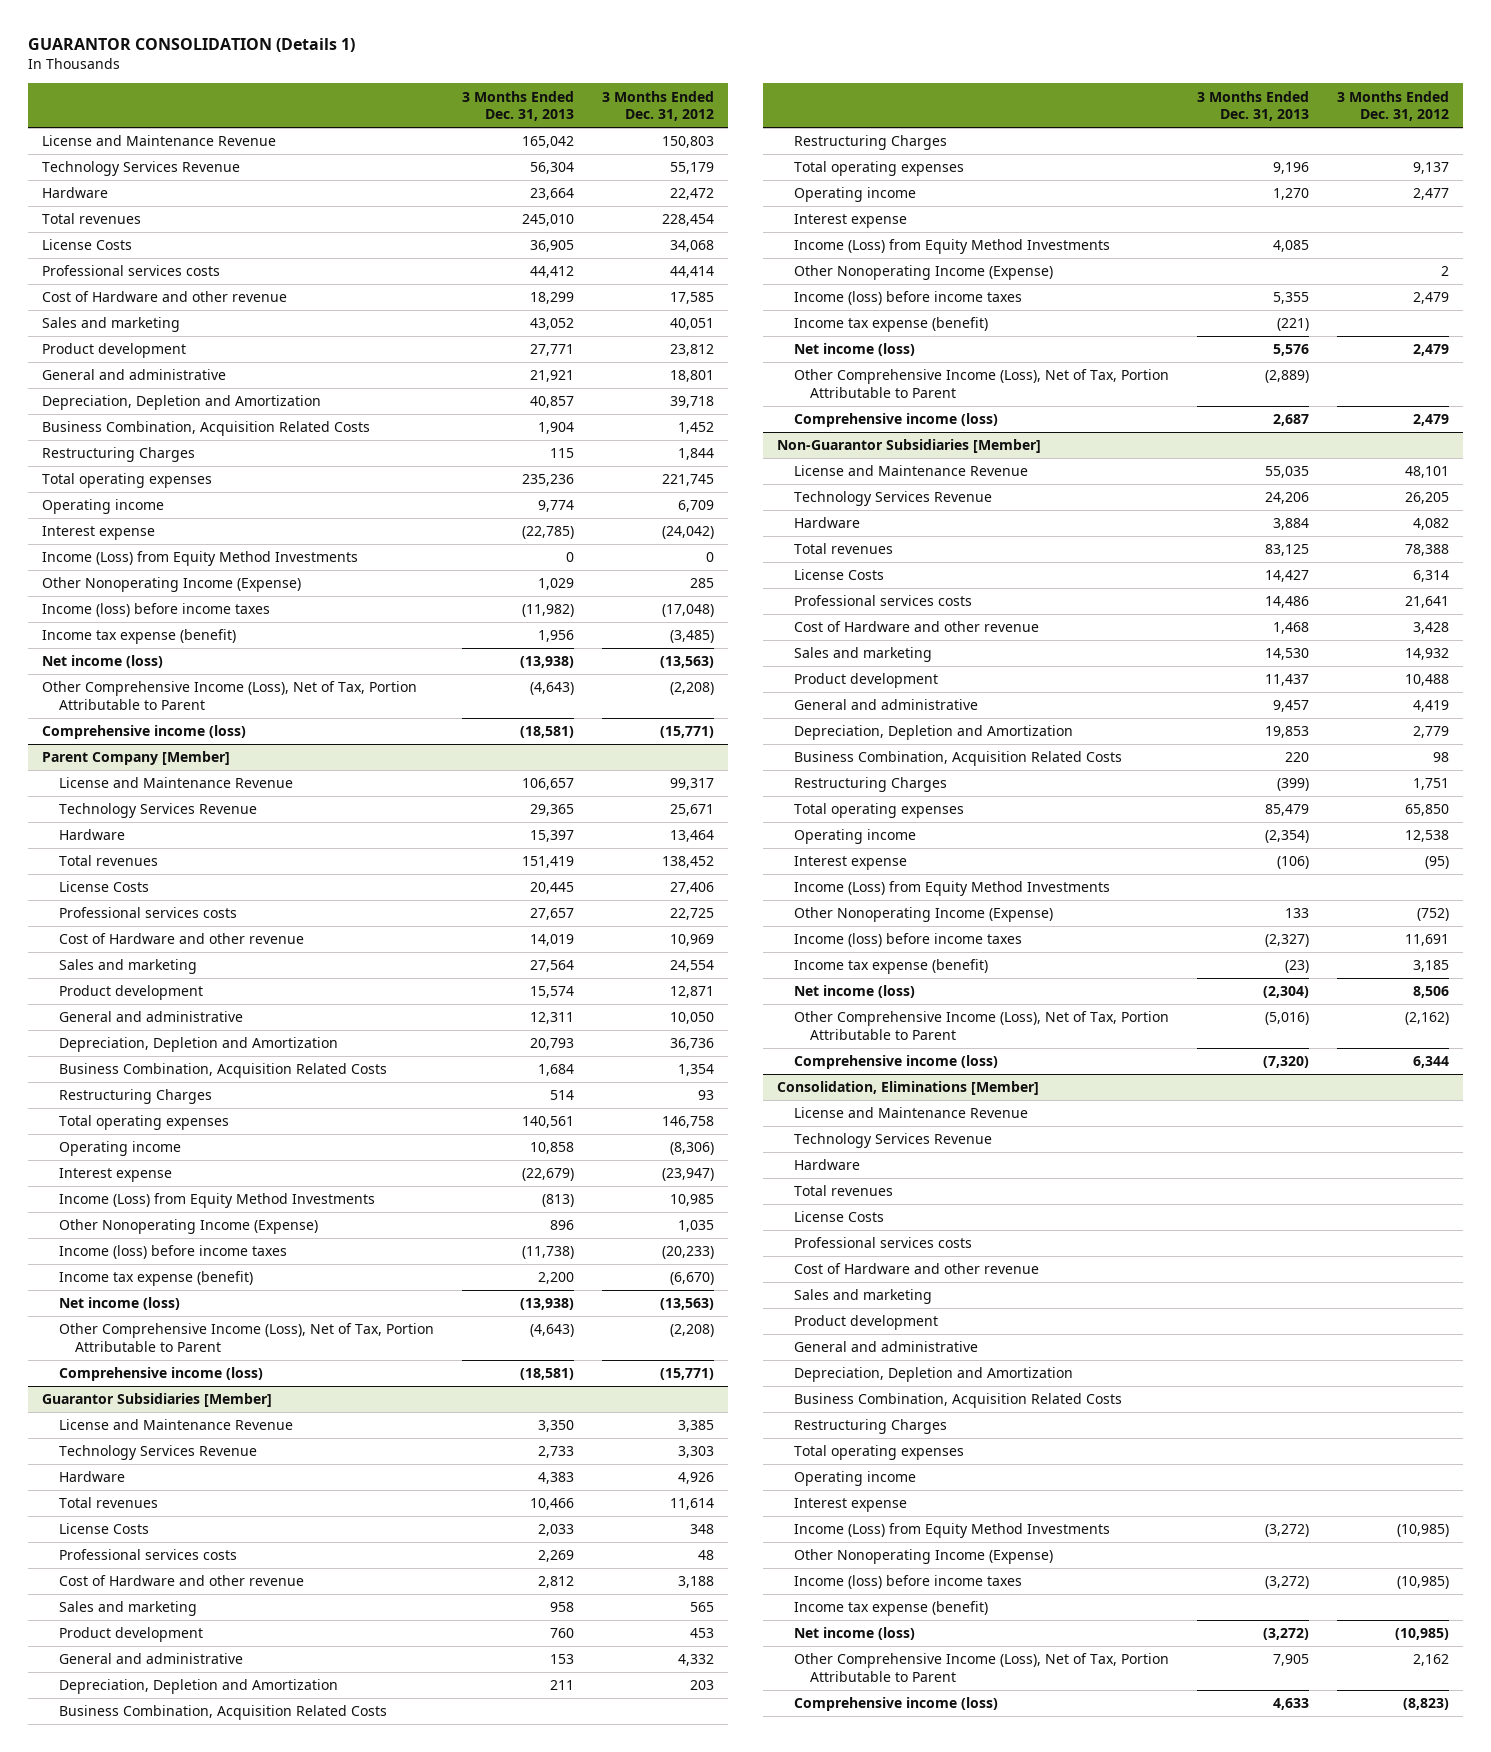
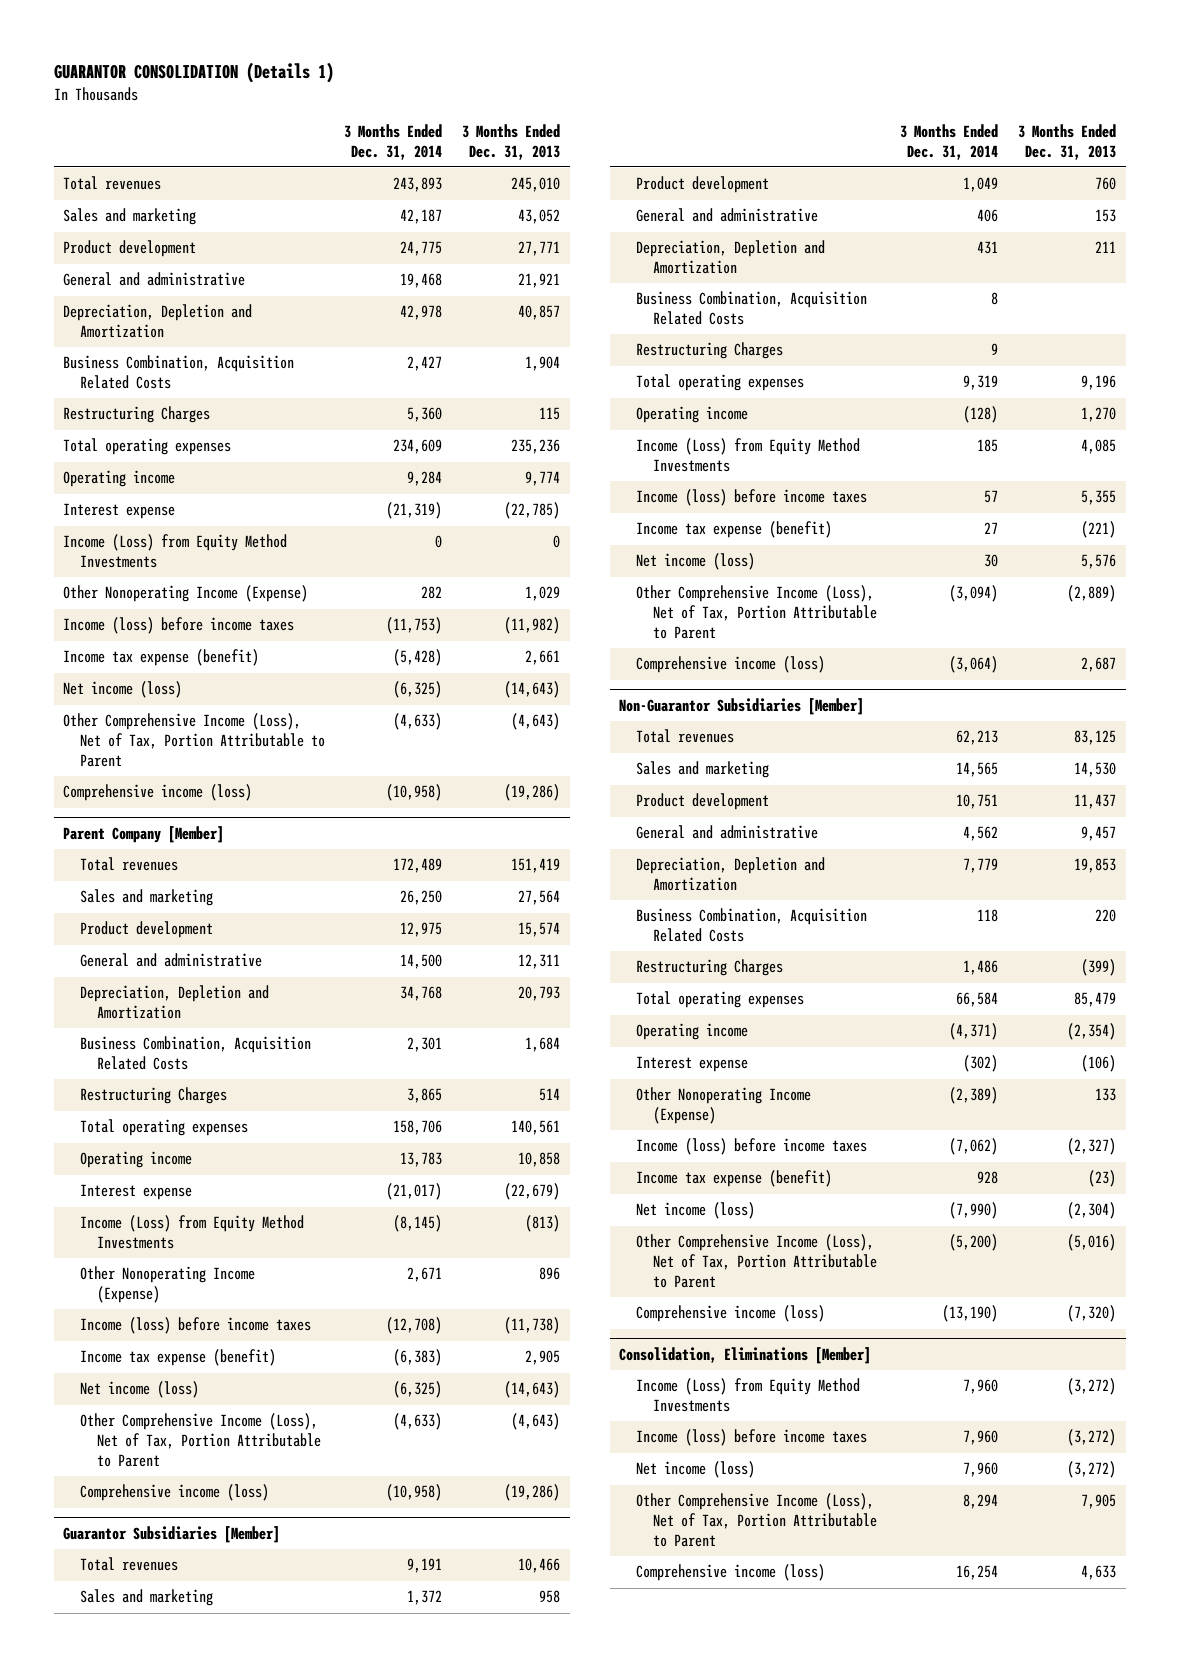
[601,90,714,122] 3 Months Ended Dec. 31, 2012 -> none
none -> [344,123,443,160] 3 Months Ended Dec. 31, 2014
[42,135,277,147] License and Maintenance Revenue -> none
[42,161,241,177] Technology Services Revenue -> none
[42,187,109,199] Hardware -> none
[42,239,133,251] License Costs -> none
[42,265,221,277] Professional services costs -> none
[42,291,288,303] Cost of Hardware and other revenue -> none
[537,630,574,643] 1,956 -> [524,650,560,666] 2,661
[519,656,574,669] (13,938) -> [503,681,560,699] (14,643)
[519,726,574,739] (18,581) -> [503,784,560,802] (19,286)
[58,777,293,789] License and Maintenance Revenue -> none
[58,803,257,819] Technology Services Revenue -> none
[58,829,125,841] Hardware -> none
[58,881,149,893] License Costs -> none
[58,907,237,919] Professional services costs -> none
[58,933,304,945] Cost of Hardware and other revenue -> none
[537,1272,574,1285] 2,200 -> [524,1350,560,1366] 2,905
[519,1298,574,1311] (13,938) -> [503,1381,560,1399] (14,643)
[519,1368,574,1381] (18,581) -> [503,1484,560,1502] (19,286)
[58,1419,293,1431] License and Maintenance Revenue -> none
[58,1445,257,1461] Technology Services Revenue -> none
[58,1471,125,1483] Hardware -> none
[58,1523,149,1535] License Costs -> none
[58,1549,237,1561] Professional services costs -> none
[58,1575,304,1587] Cost of Hardware and other revenue -> none
[793,214,907,229] Interest expense -> none
[793,265,1053,281] Other Nonoperating Income (Expense) -> none
[793,465,1028,477] License and Maintenance Revenue -> none
[793,491,992,507] Technology Services Revenue -> none
[793,517,860,529] Hardware -> none
[793,569,884,581] License Costs -> none
[793,595,972,607] Professional services costs -> none
[793,621,1039,633] Cost of Hardware and other revenue -> none
[793,881,1110,897] Income (Loss) from Equity Method Investments -> none
[793,1107,1028,1119] License and Maintenance Revenue -> none
[793,1133,992,1149] Technology Services Revenue -> none
[793,1159,860,1171] Hardware -> none
[793,1185,893,1197] Total revenues -> none
[793,1211,884,1223] License Costs -> none
[793,1237,972,1249] Professional services costs -> none
[793,1263,1039,1275] Cost of Hardware and other revenue -> none
[793,1289,932,1305] Sales and marketing -> none
[793,1315,938,1331] Product development -> none
[793,1341,978,1353] General and administrative -> none
[793,1367,1073,1383] Depreciation, Depletion and Amortization -> none
[793,1393,1122,1409] Business Combination, Acquisition Related Costs -> none
[793,1419,947,1435] Restructuring Charges -> none
[793,1445,964,1461] Total operating expenses -> none
[793,1471,916,1487] Operating income -> none
[793,1498,907,1513] Interest expense -> none
[793,1549,1053,1565] Other Nonoperating Income (Expense) -> none
[793,1601,988,1617] Income tax expense (benefit) -> none

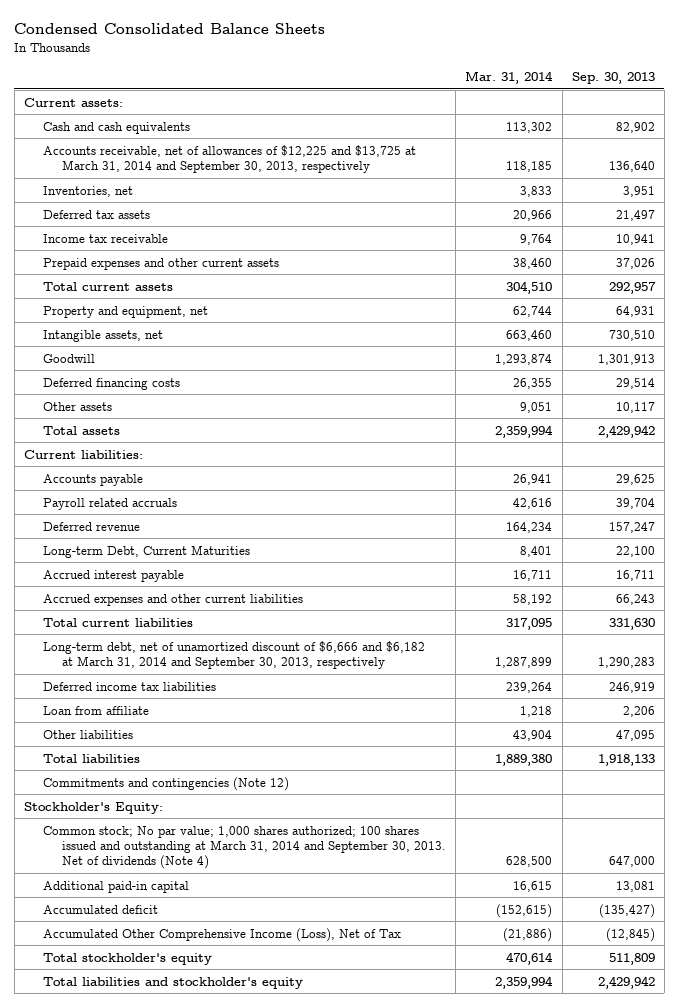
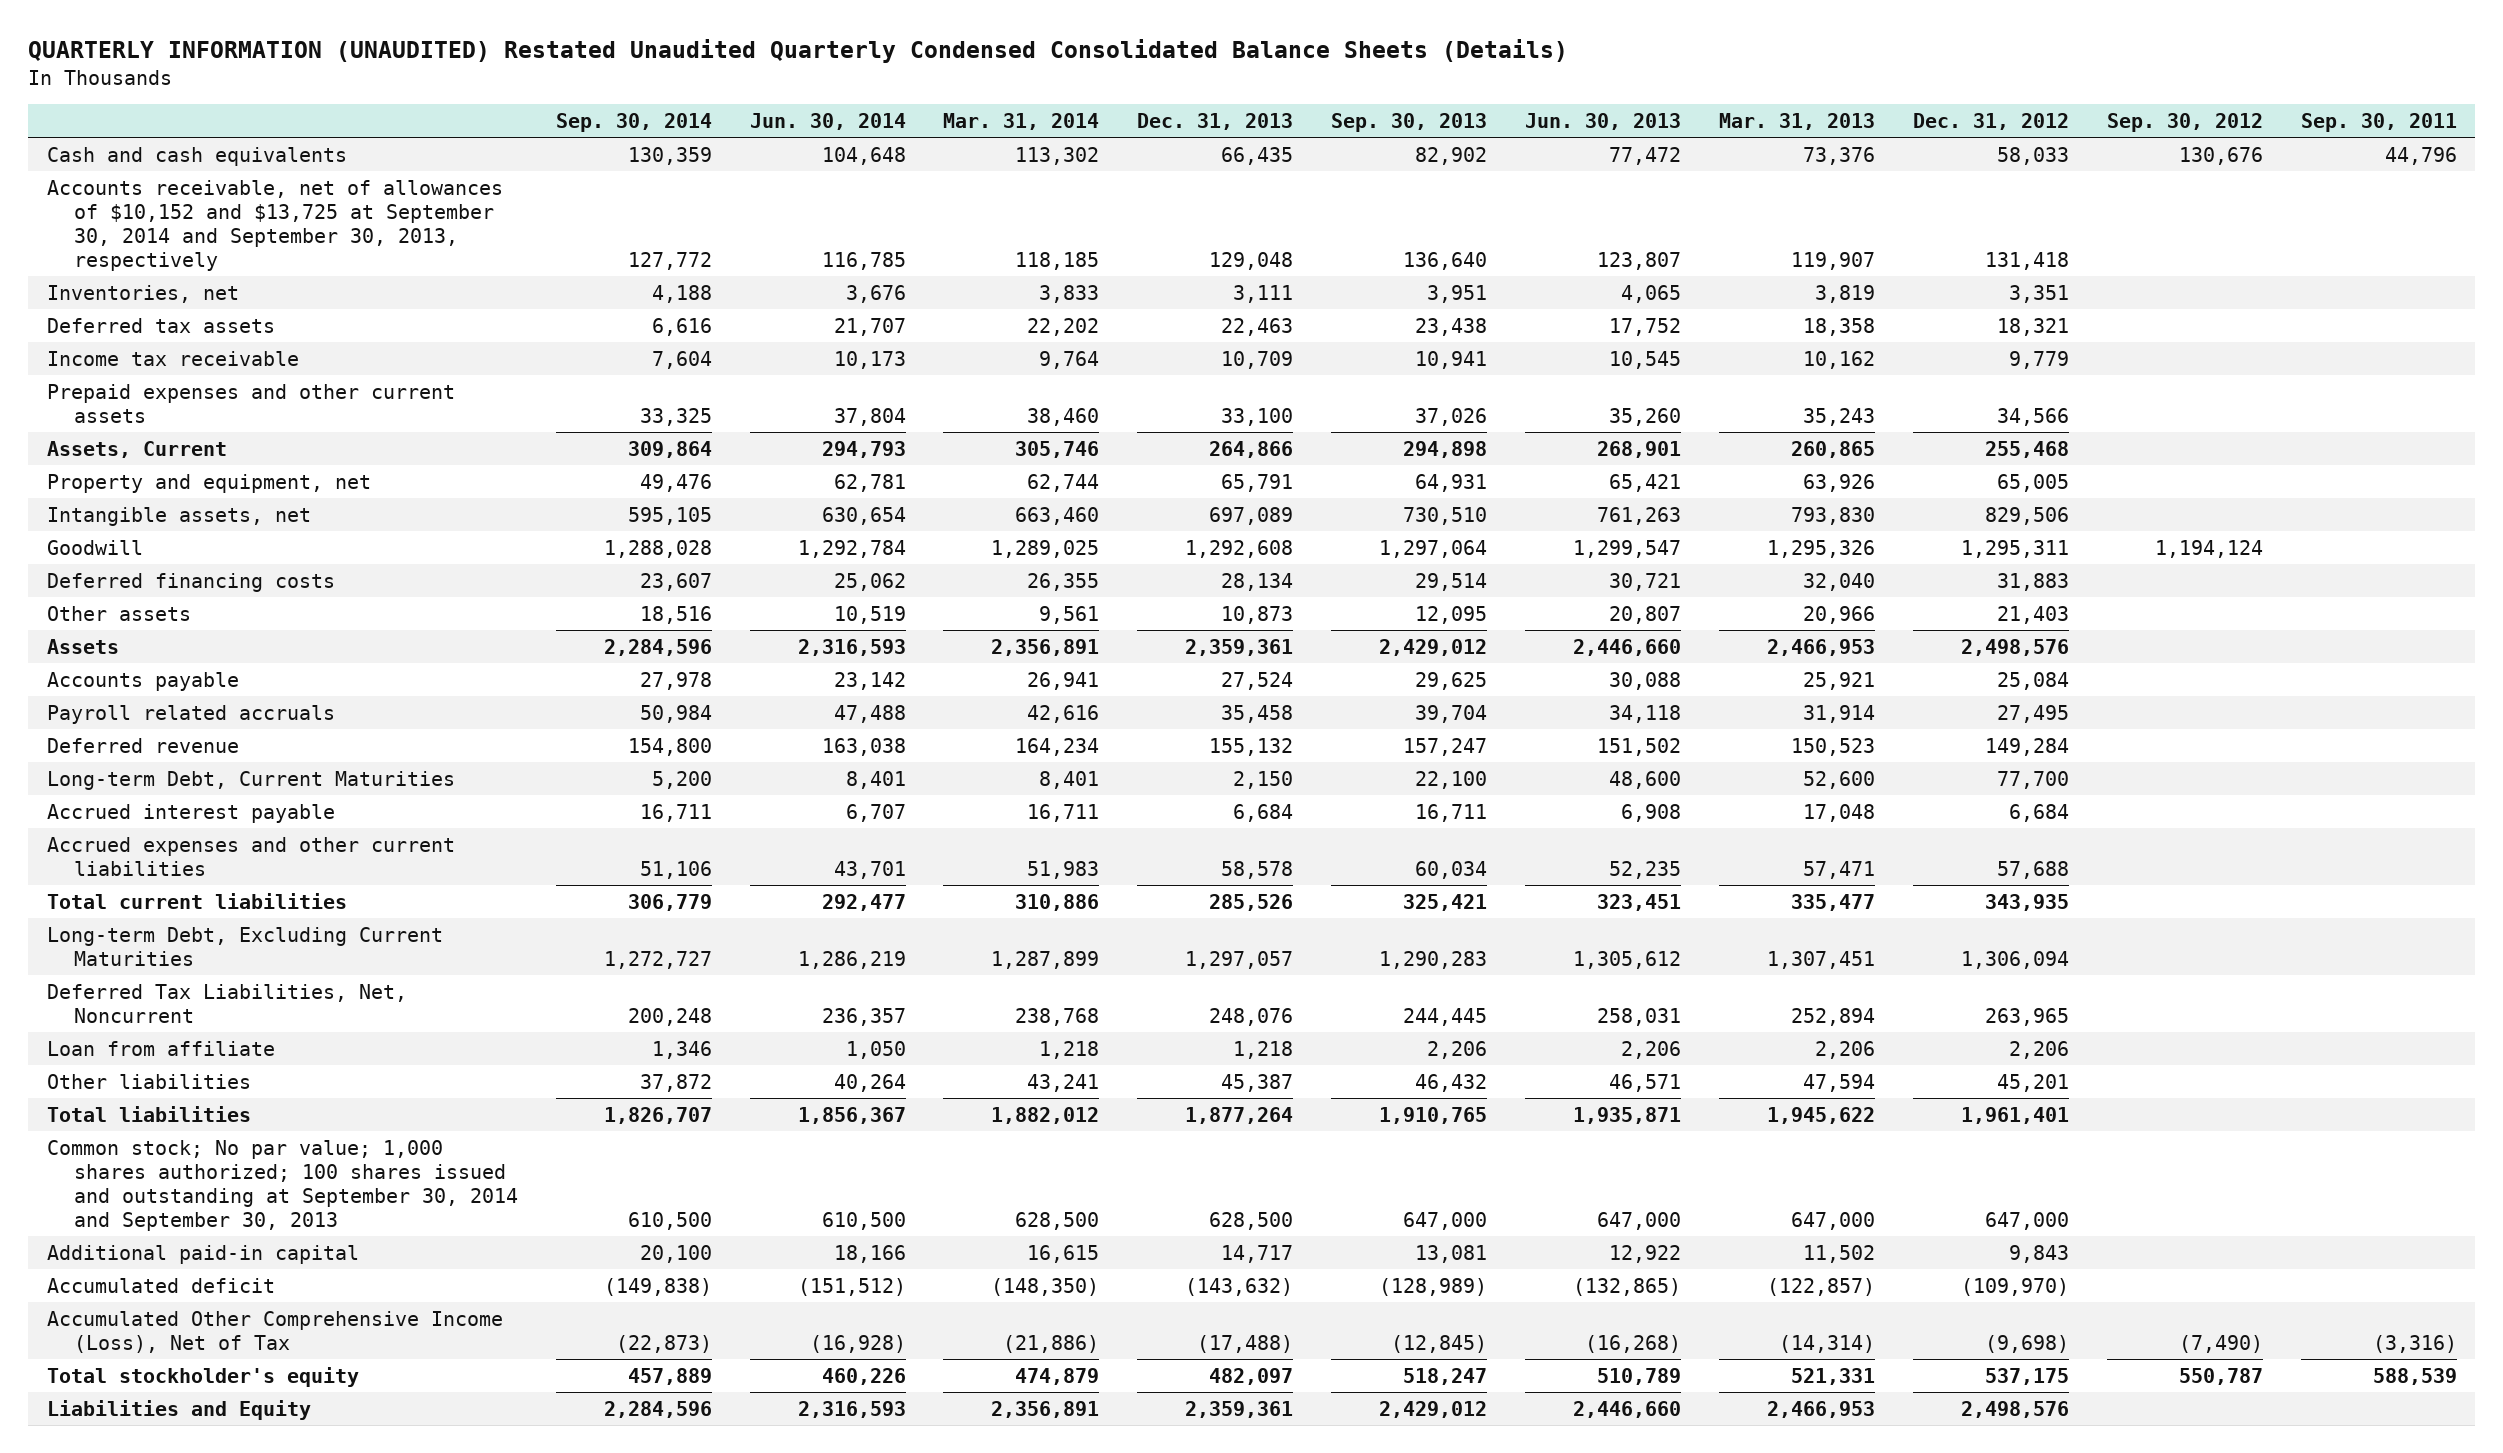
[14,23,326,35] Condensed Consolidated Balance Sheets -> [27,39,1568,64] QUARTERLY INFORMATION (UNAUDITED) Restated Unaudited Quarterly Condensed Consolidated Balance Sheets (Details)
none -> [555,113,712,133] Sep. 30, 2014
none -> [749,113,906,131] Jun. 30, 2014
none -> [1137,113,1294,131] Dec. 31, 2013
none -> [1525,113,1682,131] Jun. 30, 2013
none -> [1718,113,1875,131] Mar. 31, 2013
none -> [1912,113,2069,131] Dec. 31, 2012
none -> [2106,113,2263,133] Sep. 30, 2012
none -> [2300,113,2457,133] Sep. 30, 2011
[23,97,123,107] Current assets: -> none
[42,144,416,174] Accounts receivable, net of allowances of $12,225 and $13,725 at March 31, 2014 and September 30, 2013, respectively -> [46,179,503,271] Accounts receivable, net of allowances of $10,152 and $13,725 at September 30, 2014 and September 30, 2013, respectively
[513,209,553,221] 20,966 -> [1027,317,1100,336] 22,202
[615,209,655,221] 21,497 -> [1415,317,1488,336] 23,438
[42,281,173,291] Total current assets -> [46,440,227,458] Assets, Current
[506,280,553,294] 304,510 -> [1015,440,1100,458] 305,746
[608,281,656,294] 292,957 -> [1403,440,1488,458] 294,898
[495,353,553,365] 1,293,874 -> [991,539,1100,558] 1,289,025
[597,353,655,365] 1,301,913 -> [1379,539,1488,558] 1,297,064
[23,449,143,459] Current liabilities: -> none
[520,401,553,413] 9,051 -> [1039,605,1100,624] 9,561
[615,401,655,413] 10,117 -> [1415,605,1488,624] 12,095
[42,425,120,435] Total assets -> [46,638,119,654] Assets
[495,424,554,438] 2,359,994 -> [991,638,1100,656] 2,356,891
[597,424,655,438] 2,429,942 -> [1379,638,1488,656] 2,429,012
[513,593,553,605] 58,192 -> [1027,860,1100,879] 51,983
[615,593,655,605] 66,243 -> [1415,860,1488,879] 60,034
[506,617,553,630] 317,095 -> [1015,893,1100,911] 310,886
[608,617,655,630] 331,630 -> [1403,893,1488,911] 325,421
[42,640,425,670] Long-term debt, net of unamortized discount of $6,666 and $6,182 at March 31, 2014 and September 30, 2013, respectively -> [46,926,443,966] Long-term Debt, Excluding Current Maturities
[42,681,216,691] Deferred income tax liabilities -> [46,983,407,1023] Deferred Tax Liabilities, Net, Noncurrent
[506,681,553,693] 239,264 -> [1015,1007,1100,1026] 238,768
[608,681,655,693] 246,919 -> [1403,1007,1488,1026] 244,445
[42,776,289,791] Commitments and contingencies (Note 12) -> none
[23,801,163,814] Stockholder's Equity: -> none
[513,729,553,741] 43,904 -> [1027,1073,1100,1092] 43,241
[615,729,655,741] 47,095 -> [1415,1073,1488,1092] 46,432
[495,753,553,766] 1,889,380 -> [991,1106,1100,1124] 1,882,012
[597,753,655,766] 1,918,133 -> [1379,1106,1488,1124] 1,910,765
[42,825,447,870] Common stock; No par value; 1,000 shares authorized; 100 shares issued and outstanding at March 31, 2014 and September 30, 2013. Net of dividends (Note 4) -> [46,1139,518,1231] Common stock; No par value; 1,000 shares authorized; 100 shares issued and outstanding at September 30, 2014 and September 30, 2013
[496,903,553,918] (152,615) -> [991,1277,1100,1296] (148,350)
[598,903,655,918] (135,427) -> [1379,1277,1488,1296] (128,989)
[506,951,554,965] 470,614 -> [1015,1367,1100,1385] 474,879
[608,952,655,965] 511,809 -> [1403,1367,1488,1385] 518,247
[42,976,303,989] Total liabilities and stockholder's equity -> [46,1399,311,1420] Liabilities and Equity
[495,975,554,989] 2,359,994 -> [991,1400,1100,1418] 2,356,891
[597,975,655,989] 2,429,942 -> [1379,1400,1488,1418] 2,429,012

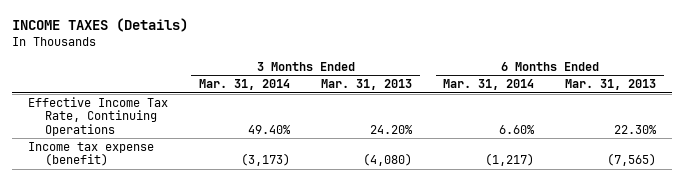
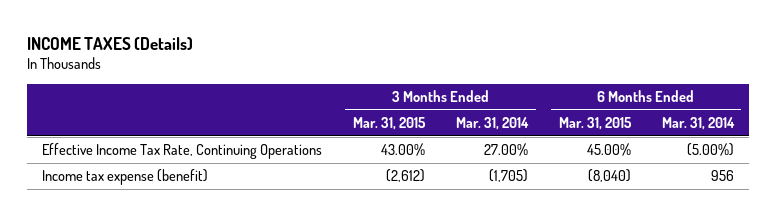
[321,79,413,91] Mar. 31, 2013 -> none
[565,79,657,91] Mar. 31, 2013 -> none
none -> [353,117,427,131] Mar. 31, 2015
none -> [558,117,632,131] Mar. 31, 2015
[248,124,292,134] 49.40% -> [483,143,528,157] 27.00%
[499,124,536,134] 6.60% -> [686,143,734,157] (5.00%)
[241,153,291,167] (3,173) -> [488,169,528,183] (1,705)
[485,153,535,167] (1,217) -> [710,170,734,182] 956

